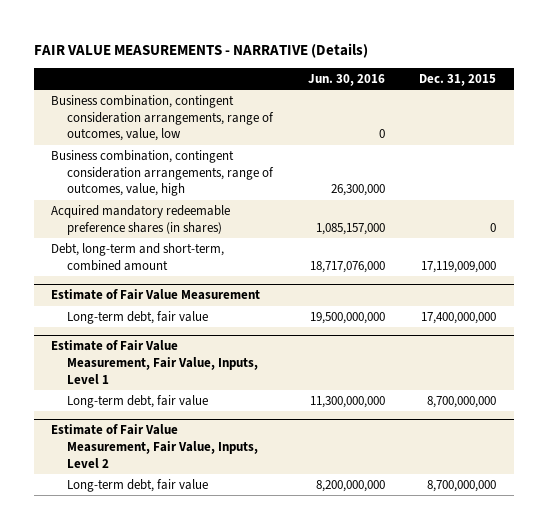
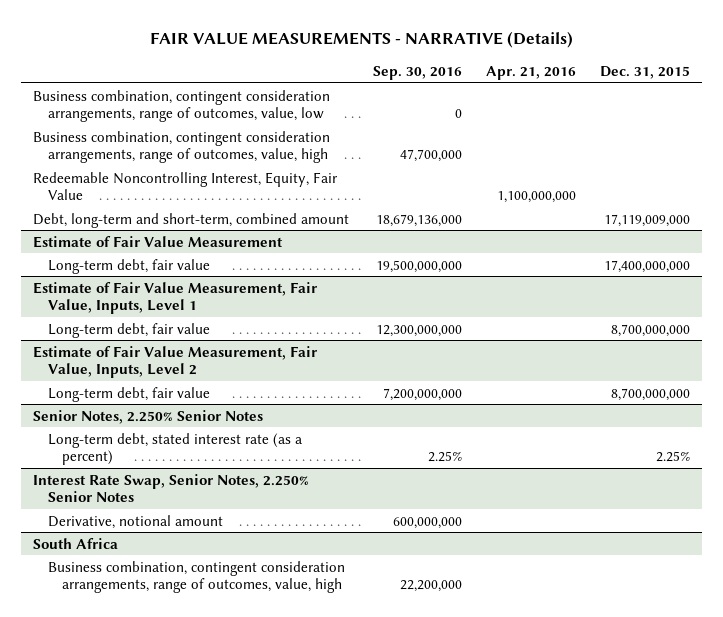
[307,73,385,86] Jun. 30, 2016 -> none
none -> [373,65,463,80] Sep. 30, 2016
none -> [486,65,577,80] Apr. 21, 2016
[51,204,231,235] Acquired mandatory redeemable preference shares (in shares) -> none
none -> [33,171,339,201] Redeemable Noncontrolling Interest, Equity, Fair Value
none -> [33,409,264,424] Senior Notes, 2.250% Senior Notes
none -> [47,432,302,466] Long-term debt, stated interest rate (as a percent)
none -> [33,473,310,503] Interest Rate Swap, Senior Notes, 2.250% Senior Notes
none -> [47,514,223,529] Derivative, notional amount
none -> [33,537,119,549] South Africa
none -> [47,560,345,594] Business combination, contingent consideration arrangements, range of outcomes, value, high

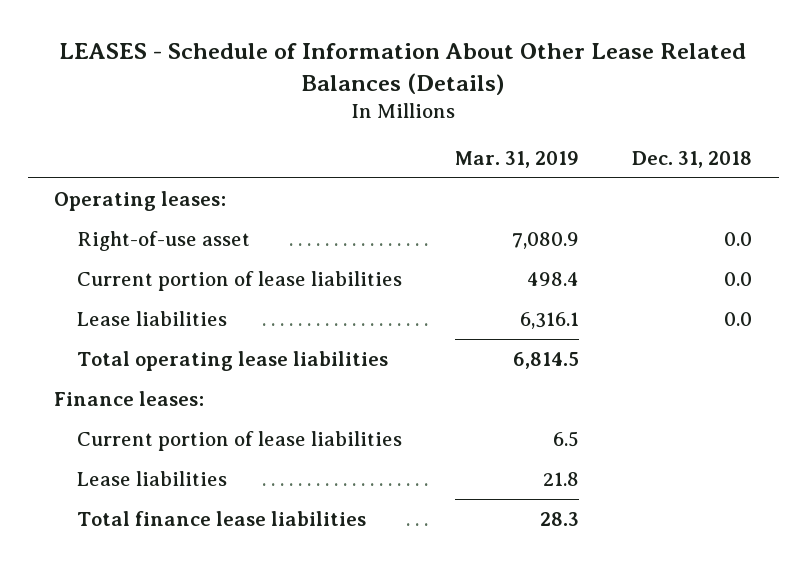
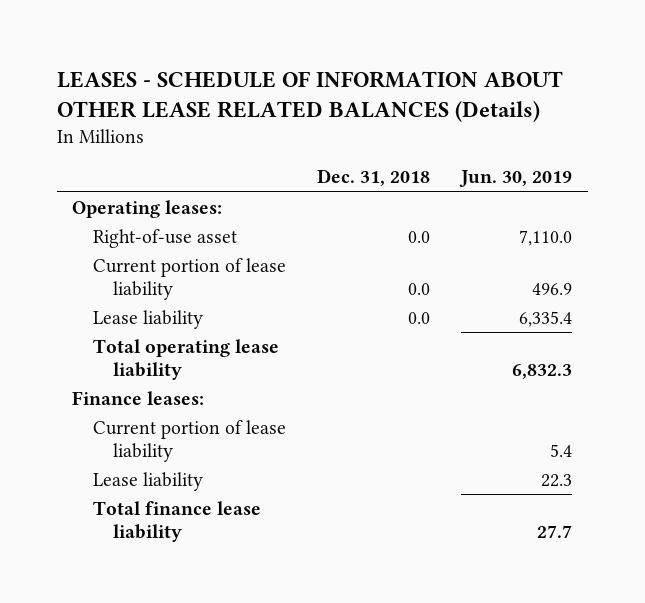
[59,43,747,95] LEASES - Schedule of Information About Other Lease Related Balances (Details) -> [56,70,563,122] LEASES - SCHEDULE OF INFORMATION ABOUT OTHER LEASE RELATED BALANCES (Details)
[455,151,580,169] Mar. 31, 2019 -> none
none -> [459,170,573,188] Jun. 30, 2019
[76,270,402,291] Current portion of lease liabilities -> [92,257,286,300] Current portion of lease liability
[76,310,227,326] Lease liabilities -> [92,309,203,329] Lease liability
[76,350,388,371] Total operating lease liabilities -> [92,338,279,380] Total operating lease liability
[76,430,402,451] Current portion of lease liabilities -> [92,419,286,462] Current portion of lease liability
[76,470,227,486] Lease liabilities -> [92,471,203,491] Lease liability
[76,510,366,526] Total finance lease liabilities -> [92,500,261,542] Total finance lease liability

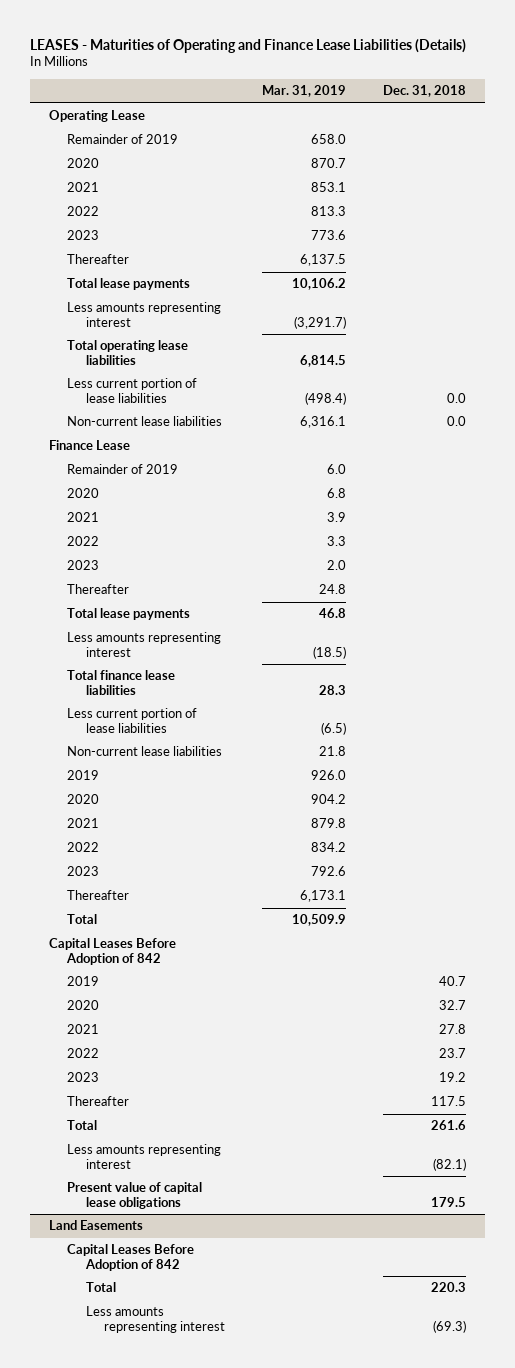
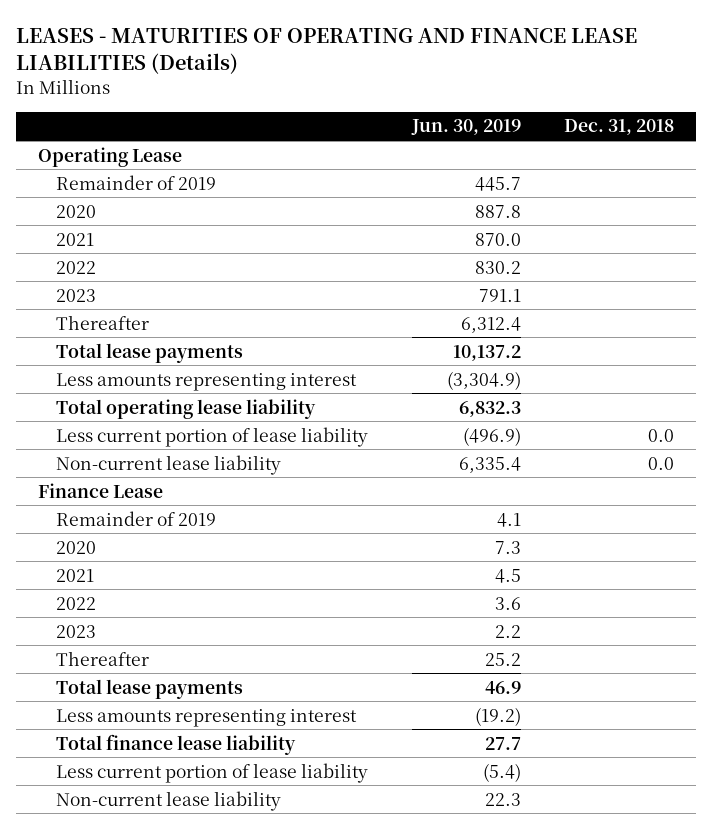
[30,38,467,53] LEASES - Maturities of Operating and Finance Lease Liabilities (Details) -> [15,28,637,75] LEASES - MATURITIES OF OPERATING AND FINANCE LEASE LIABILITIES (Details)
[262,85,347,98] Mar. 31, 2019 -> none
none -> [410,119,521,136] Jun. 30, 2019
[67,340,189,365] Total operating lease liabilities -> [56,398,317,419] Total operating lease liability
[67,378,198,403] Less current portion of lease liabilities -> [56,426,369,447] Less current portion of lease liability
[67,416,223,427] Non-current lease liabilities -> [56,454,282,475] Non-current lease liability
[67,770,100,781] 2019 -> none
[67,794,100,805] 2020 -> none
[67,818,100,829] 2021 -> none
[67,842,100,853] 2022 -> none
[67,866,100,877] 2023 -> none
[67,890,130,901] Thereafter -> none
[67,914,98,925] Total -> none
[48,938,176,965] Capital Leases Before Adoption of 842 -> none
[67,976,100,987] 2019 -> none
[67,1000,100,1011] 2020 -> none
[67,1024,100,1035] 2021 -> none
[67,1048,100,1059] 2022 -> none
[67,1072,100,1083] 2023 -> none
[67,1096,130,1107] Thereafter -> none
[67,1120,98,1131] Total -> none
[67,1144,222,1169] Less amounts representing interest -> none
[67,1182,203,1209] Present value of capital lease obligations -> none
[48,1220,143,1231] Land Easements -> none
[67,1244,195,1271] Capital Leases Before Adoption of 842 -> none
[85,1282,116,1293] Total -> none
[85,1306,226,1333] Less amounts representing interest -> none
[67,670,176,695] Total finance lease liabilities -> [56,733,297,755] Total finance lease liability
[67,708,198,733] Less current portion of lease liabilities -> [56,762,369,783] Less current portion of lease liability
[67,746,223,757] Non-current lease liabilities -> [56,790,282,811] Non-current lease liability

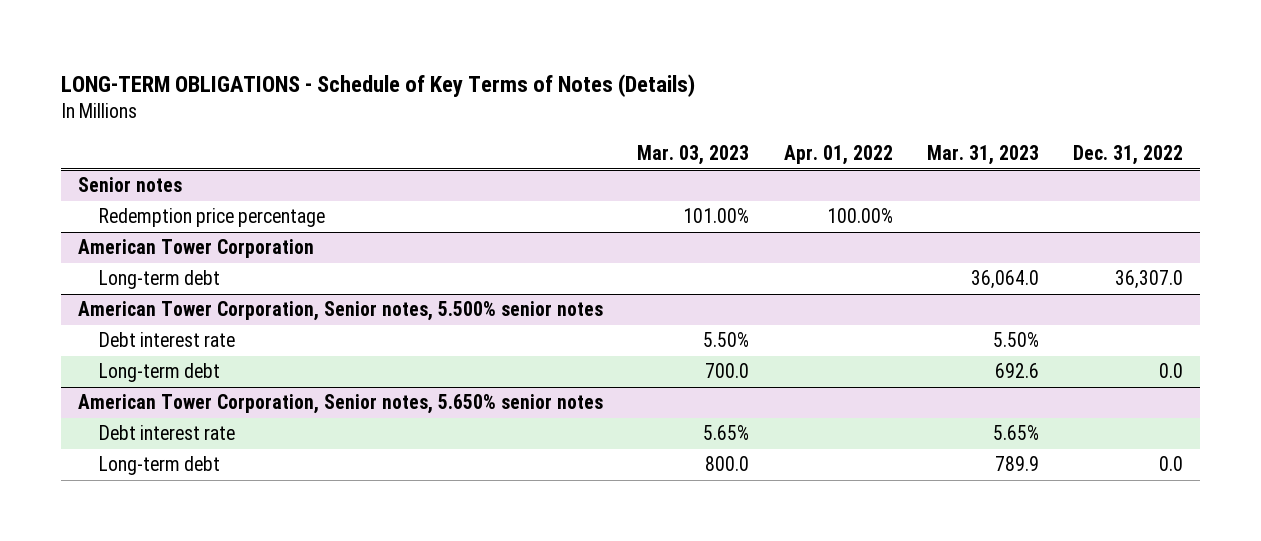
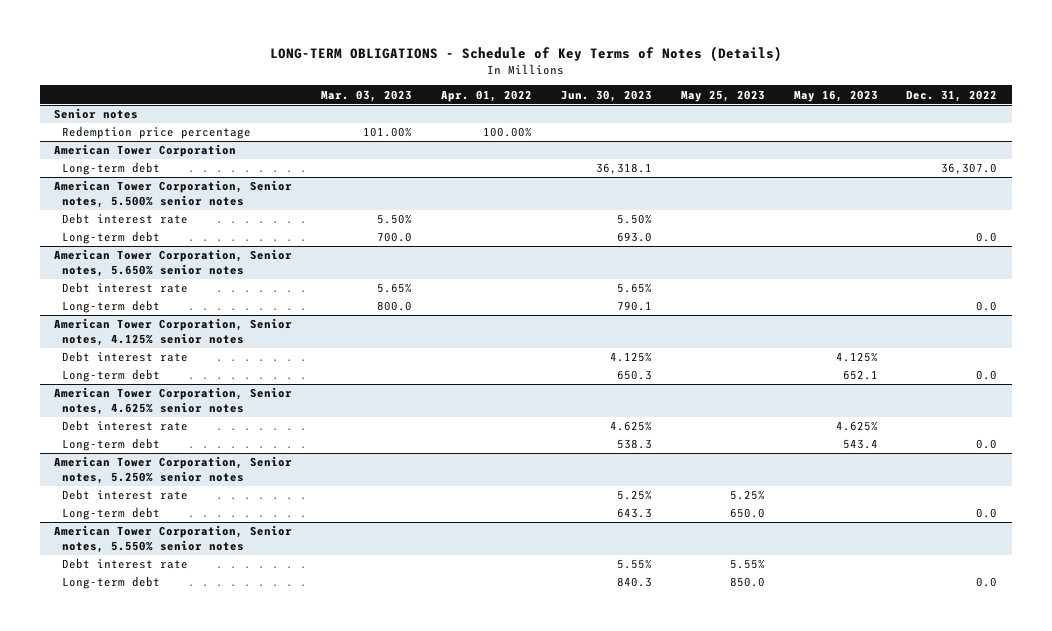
[926,145,1039,166] Mar. 31, 2023 -> none
none -> [560,89,652,102] Jun. 30, 2023
none -> [680,89,765,102] May 25, 2023
none -> [793,89,878,102] May 16, 2023
none -> [54,318,293,346] American Tower Corporation, Senior notes, 4.125% senior notes
none -> [62,351,189,363] Debt interest rate
none -> [62,369,161,383] Long-term debt
none -> [54,387,293,415] American Tower Corporation, Senior notes, 4.625% senior notes
none -> [62,420,189,432] Debt interest rate
none -> [62,438,161,452] Long-term debt
none -> [54,456,293,484] American Tower Corporation, Senior notes, 5.250% senior notes
none -> [62,489,189,501] Debt interest rate
none -> [62,507,161,521] Long-term debt
none -> [54,525,293,553] American Tower Corporation, Senior notes, 5.550% senior notes
none -> [62,558,189,570] Debt interest rate
none -> [62,576,161,590] Long-term debt

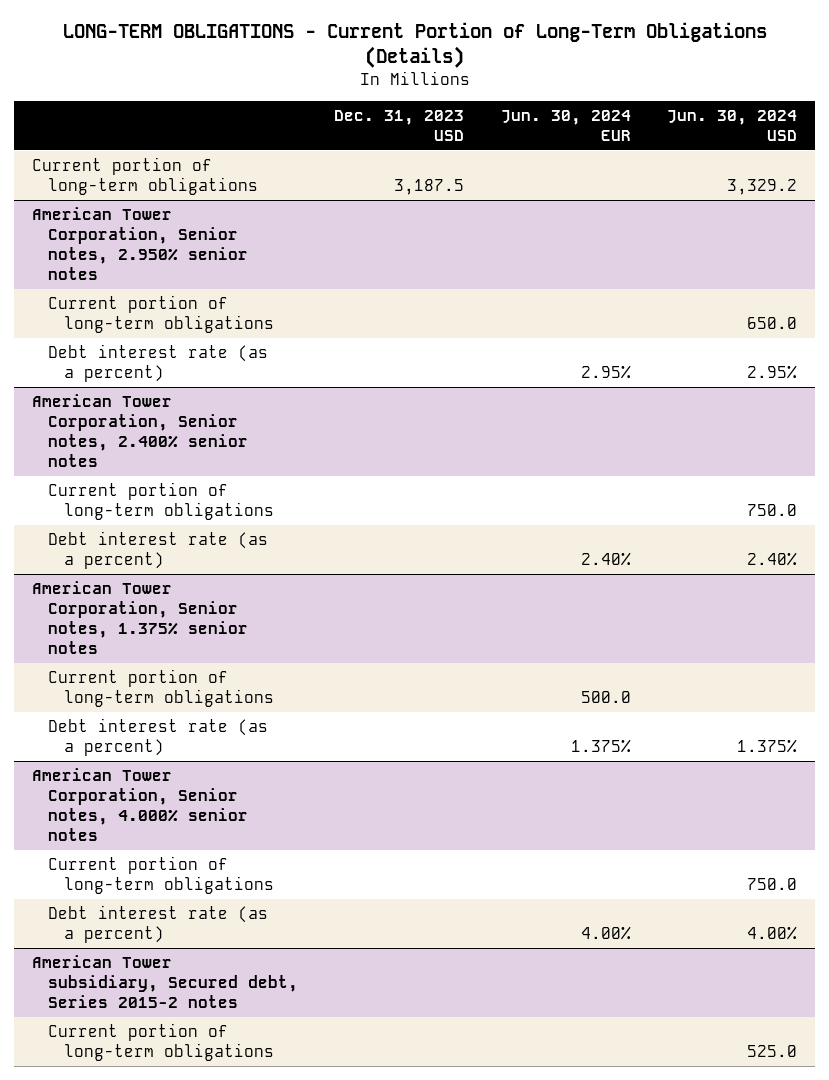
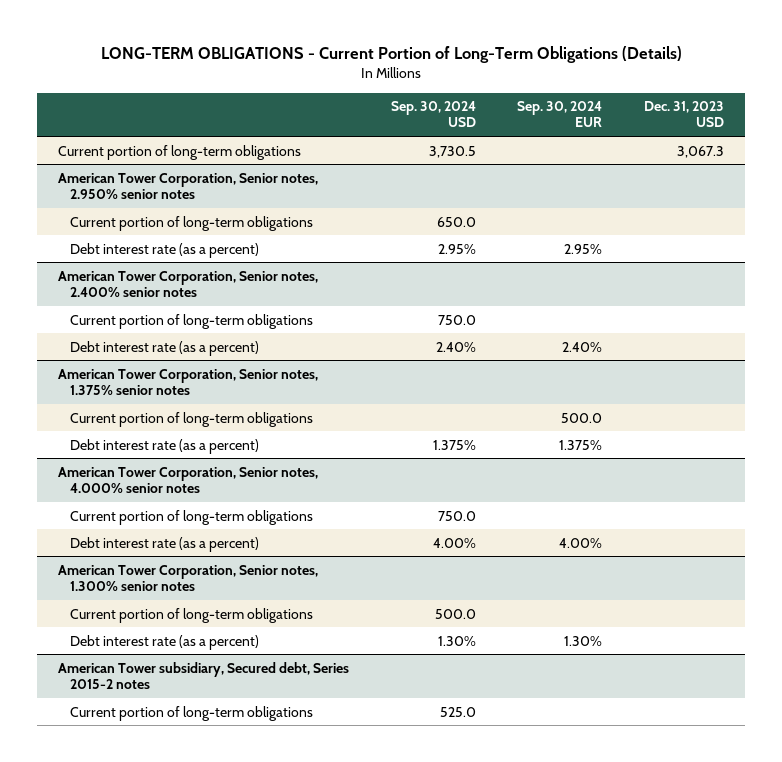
[500,109,631,141] Jun. 30, 2024 EUR -> none
[667,109,798,141] Jun. 30, 2024 USD -> none
none -> [390,101,476,128] Sep. 30, 2024 USD
none -> [517,101,603,128] Sep. 30, 2024 EUR
[394,178,465,195] 3,187.5 -> [676,145,724,158] 3,067.3
none -> [58,564,319,591] American Tower Corporation, Senior notes, 1.300% senior notes
none -> [70,607,314,623] Current portion of long-term obligations
none -> [70,634,260,650] Debt interest rate (as a percent)

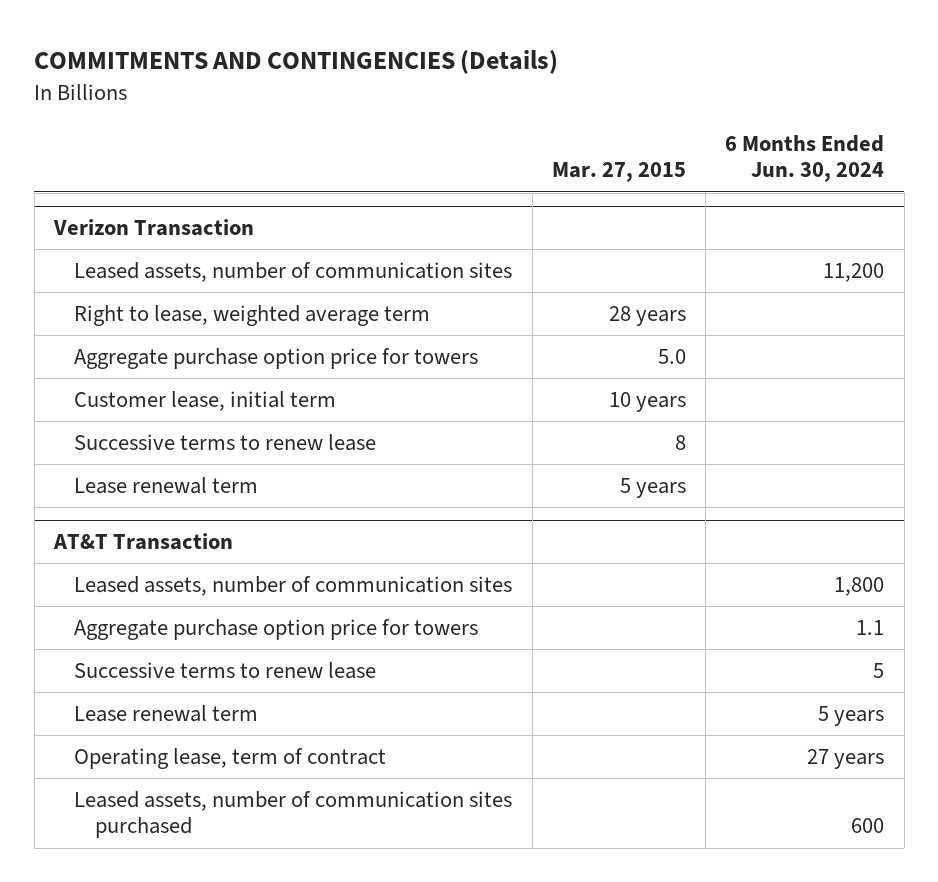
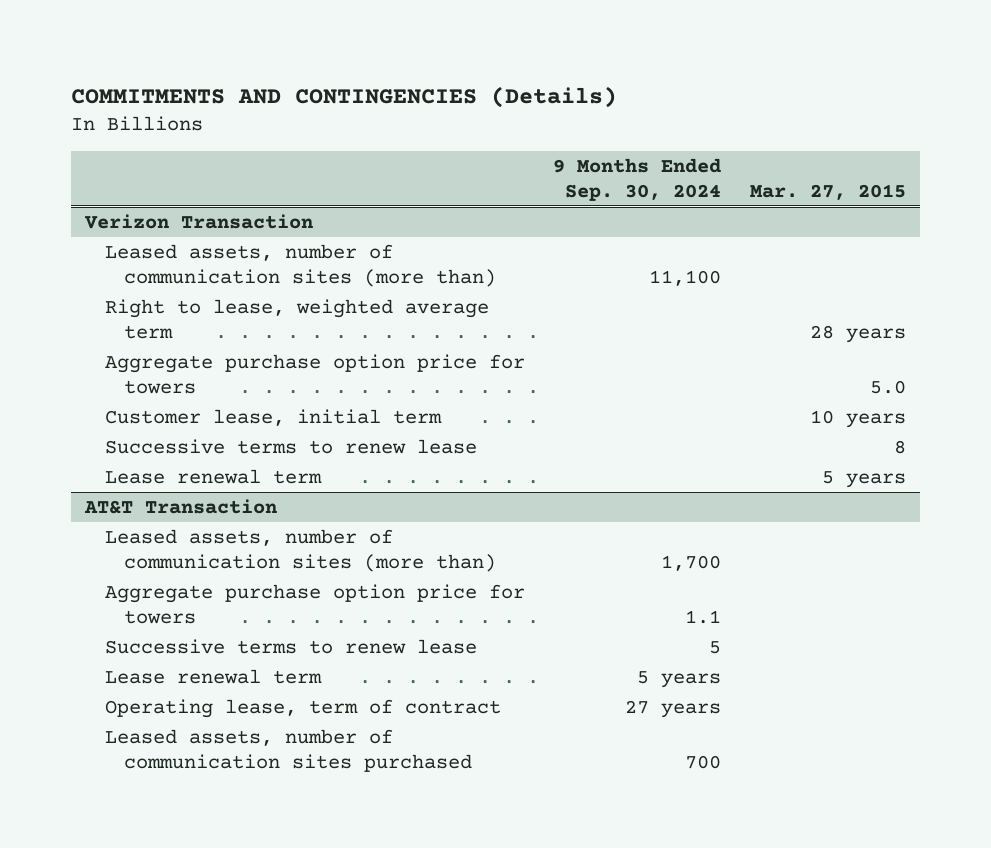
[725,135,885,183] 6 Months Ended Jun. 30, 2024 -> none
none -> [553,157,722,201] 9 Months Ended Sep. 30, 2024
[74,262,513,283] Leased assets, number of communication sites -> [104,244,497,287] Leased assets, number of communication sites (more than)
[74,576,513,597] Leased assets, number of communication sites -> [104,529,497,572] Leased assets, number of communication sites (more than)

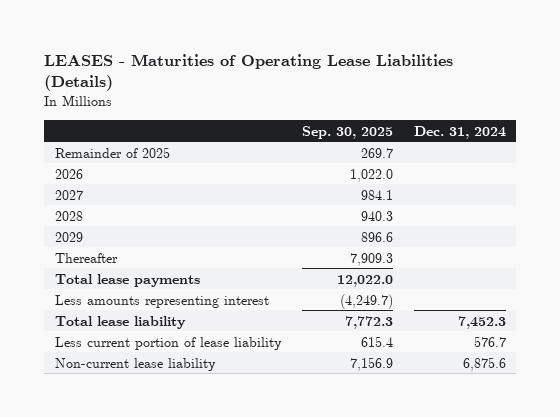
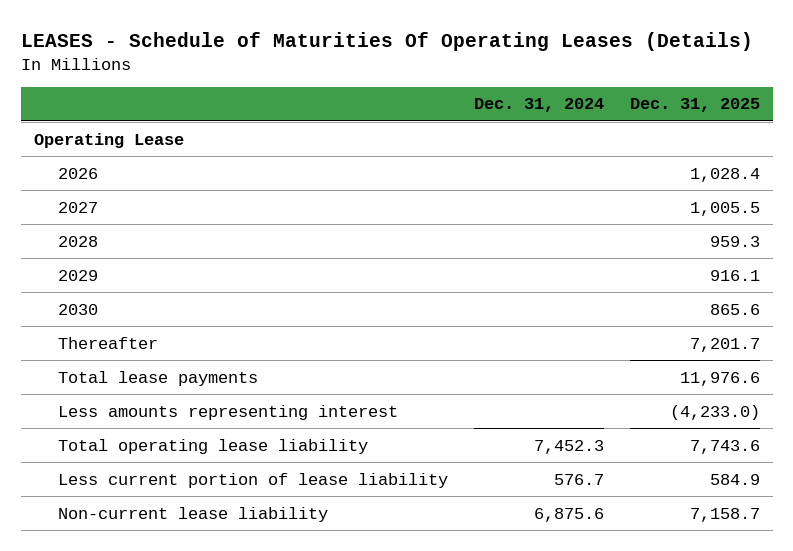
[44,53,454,92] LEASES - Maturities of Operating Lease Liabilities (Details) -> [20,32,753,52] LEASES - Schedule of Maturities Of Operating Leases (Details)
[301,125,393,139] Sep. 30, 2025 -> none
none -> [629,98,760,113] Dec. 31, 2025
[54,146,170,158] Remainder of 2025 -> none
none -> [33,132,184,148] Operating Lease
none -> [57,303,98,315] 2030
[54,315,186,329] Total lease liability -> [57,438,368,454] Total operating lease liability

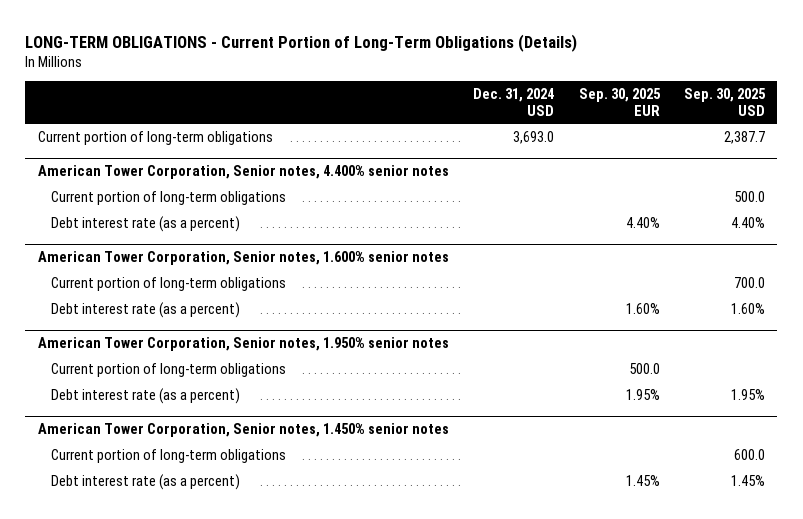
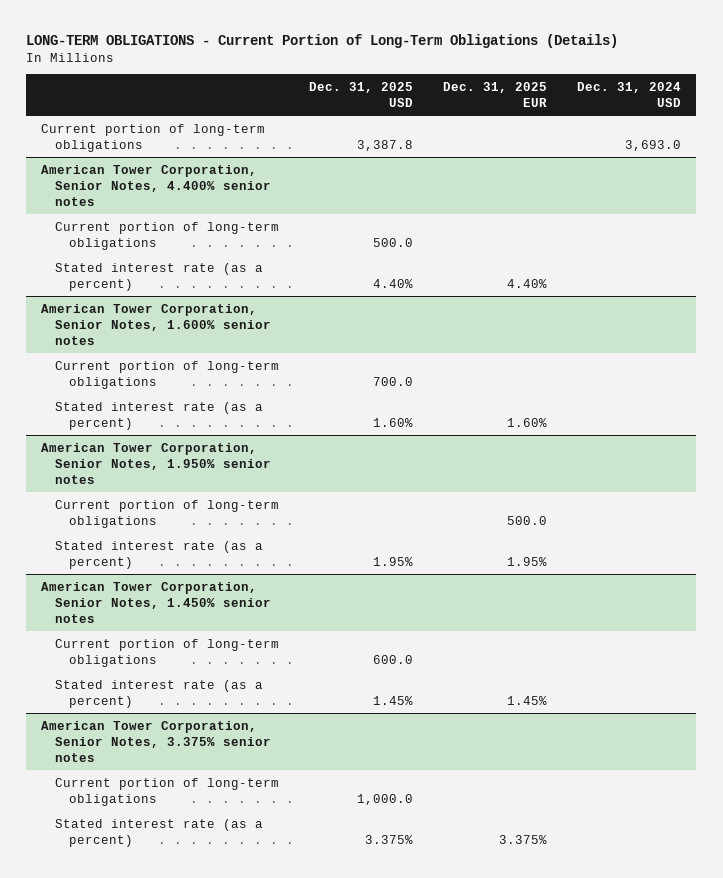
[578,88,661,116] Sep. 30, 2025 EUR -> none
[684,88,767,116] Sep. 30, 2025 USD -> none
none -> [309,81,414,107] Dec. 31, 2025 USD
none -> [443,81,548,107] Dec. 31, 2025 EUR
[37,165,449,180] American Tower Corporation, Senior notes, 4.400% senior notes -> [41,164,272,206] American Tower Corporation, Senior Notes, 4.400% senior notes
[51,215,241,232] Debt interest rate (as a percent) -> [55,262,264,291] Stated interest rate (as a percent)
[37,251,449,266] American Tower Corporation, Senior notes, 1.600% senior notes -> [41,303,272,345] American Tower Corporation, Senior Notes, 1.600% senior notes
[51,301,241,318] Debt interest rate (as a percent) -> [55,401,264,430] Stated interest rate (as a percent)
[37,337,449,352] American Tower Corporation, Senior notes, 1.950% senior notes -> [41,442,272,484] American Tower Corporation, Senior Notes, 1.950% senior notes
[51,387,241,404] Debt interest rate (as a percent) -> [55,540,264,569] Stated interest rate (as a percent)
[37,423,449,438] American Tower Corporation, Senior notes, 1.450% senior notes -> [41,581,272,623] American Tower Corporation, Senior Notes, 1.450% senior notes
[51,473,241,490] Debt interest rate (as a percent) -> [55,679,264,708] Stated interest rate (as a percent)
none -> [41,720,272,762] American Tower Corporation, Senior Notes, 3.375% senior notes
none -> [55,777,280,806] Current portion of long-term obligations
none -> [55,818,264,847] Stated interest rate (as a percent)

